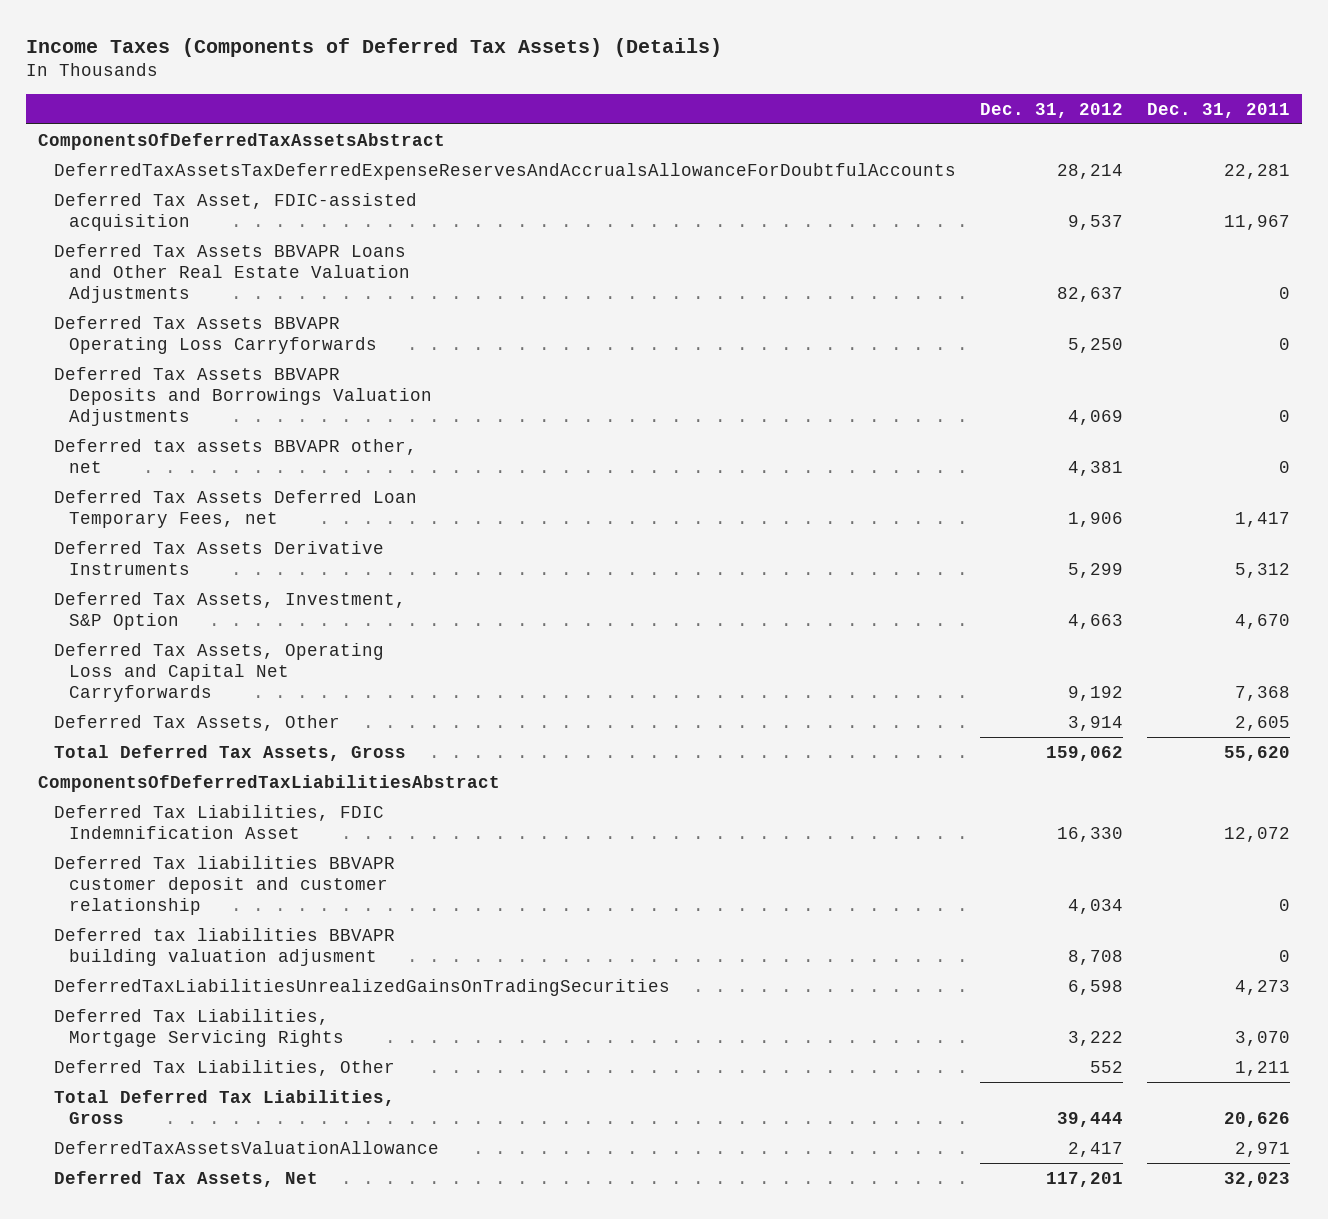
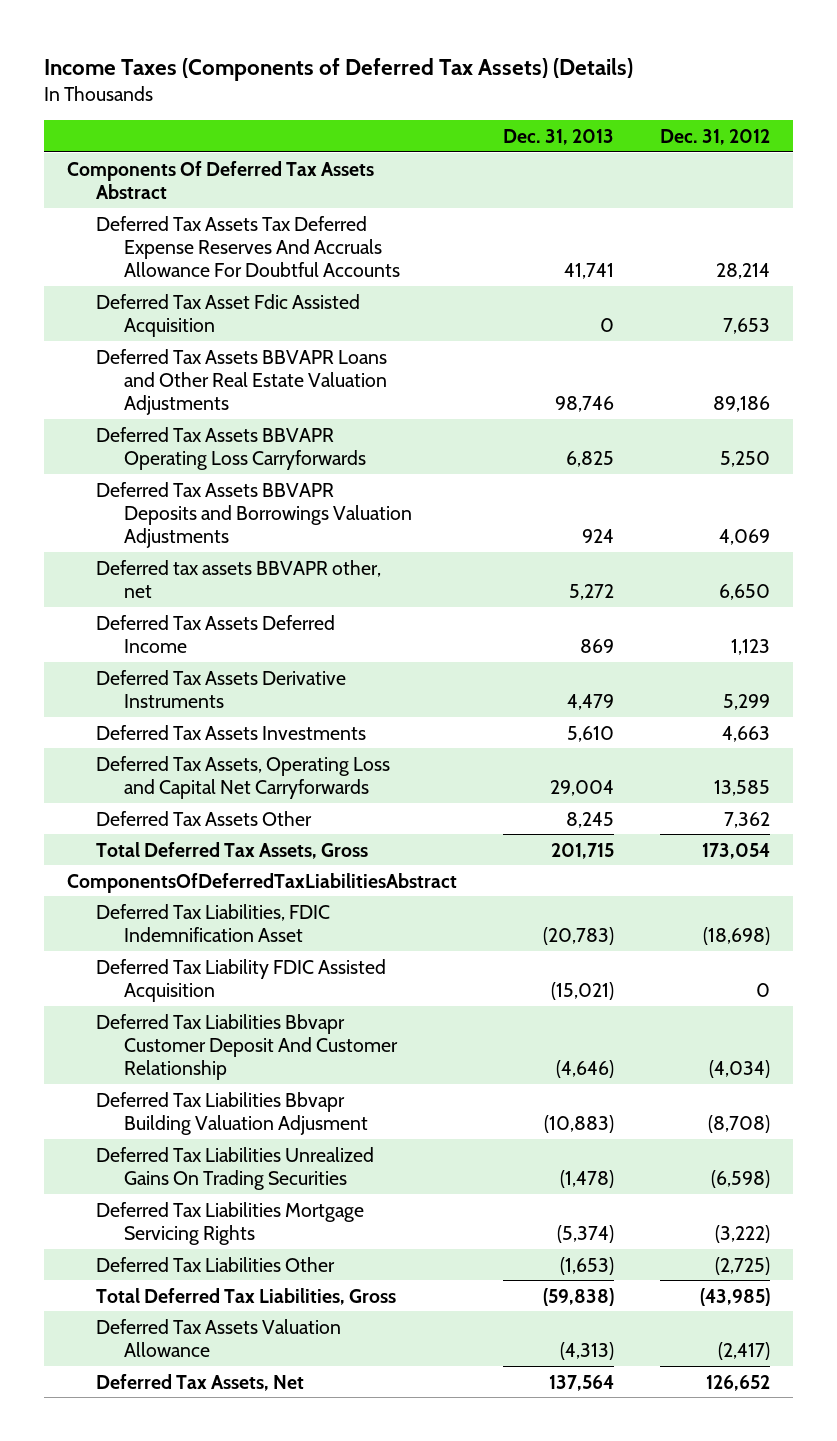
[1147,102,1291,118] Dec. 31, 2011 -> none
none -> [503,128,615,145] Dec. 31, 2013
[37,132,445,150] ComponentsOfDeferredTaxAssetsAbstract -> [67,160,375,200] Components Of Deferred Tax Assets Abstract
[53,162,956,180] DeferredTaxAssetsTaxDeferredExpenseReservesAndAccrualsAllowanceForDoubtfulAccounts -> [95,215,401,278] Deferred Tax Assets Tax Deferred Expense Reserves And Accruals Allowance For Doubtful Accounts
[53,192,417,231] Deferred Tax Asset, FDIC-assisted acquisition -> [95,293,360,338] Deferred Tax Asset Fdic Assisted Acquisition
[1067,214,1123,230] 9,537 -> [723,318,771,335] 7,653
[1056,287,1123,303] 82,637 -> [713,396,771,413] 89,186
[1067,460,1123,476] 4,381 -> [719,584,771,601] 6,650
[53,489,417,528] Deferred Tax Assets Deferred Loan Temporary Fees, net -> [95,614,335,654] Deferred Tax Assets Deferred Income
[1067,511,1123,527] 1,906 -> [731,639,771,656] 1,123
[53,591,406,630] Deferred Tax Assets, Investment, S&P Option -> [95,724,366,740] Deferred Tax Assets Investments
[1067,686,1123,702] 9,192 -> [714,780,771,797] 13,585
[53,714,340,731] Deferred Tax Assets, Other -> [95,810,312,826] Deferred Tax Assets Other
[1067,715,1123,731] 3,914 -> [724,811,771,828] 7,362
[1045,745,1123,761] 159,062 -> [702,842,771,859] 173,054
[53,978,670,996] DeferredTaxLiabilitiesUnrealizedGainsOnTradingSecurities -> none
[53,1140,439,1154] DeferredTaxAssetsValuationAllowance -> none
[1056,826,1123,842] 16,330 -> [703,927,771,946] (18,698)
none -> [95,958,386,1003] Deferred Tax Liability FDIC Assisted Acquisition
[53,855,395,916] Deferred Tax liabilities BBVAPR customer deposit and customer relationship -> [95,1013,399,1081] Deferred Tax Liabilities Bbvapr Customer Deposit And Customer Relationship
[1067,899,1123,915] 4,034 -> [709,1060,771,1079] (4,034)
[53,927,395,966] Deferred tax liabilities BBVAPR building valuation adjusment -> [95,1091,369,1136] Deferred Tax Liabilities Bbvapr Building Valuation Adjusment
[1067,949,1123,965] 8,708 -> [708,1115,771,1134] (8,708)
none -> [95,1146,374,1191] Deferred Tax Liabilities Unrealized Gains On Trading Securities
[53,1008,345,1047] Deferred Tax Liabilities, Mortgage Servicing Rights -> [95,1201,364,1246] Deferred Tax Liabilities Mortgage Servicing Rights
[1067,1030,1123,1046] 3,222 -> [715,1225,771,1244] (3,222)
[53,1059,395,1076] Deferred Tax Liabilities, Other -> [95,1256,335,1272] Deferred Tax Liabilities Other
[1089,1060,1123,1073] 552 -> [715,1256,771,1275] (2,725)
[1056,1111,1123,1127] 39,444 -> [700,1287,771,1306] (43,985)
none -> [95,1318,341,1358] Deferred Tax Assets Valuation Allowance
[1045,1171,1123,1187] 117,201 -> [706,1374,771,1391] 126,652

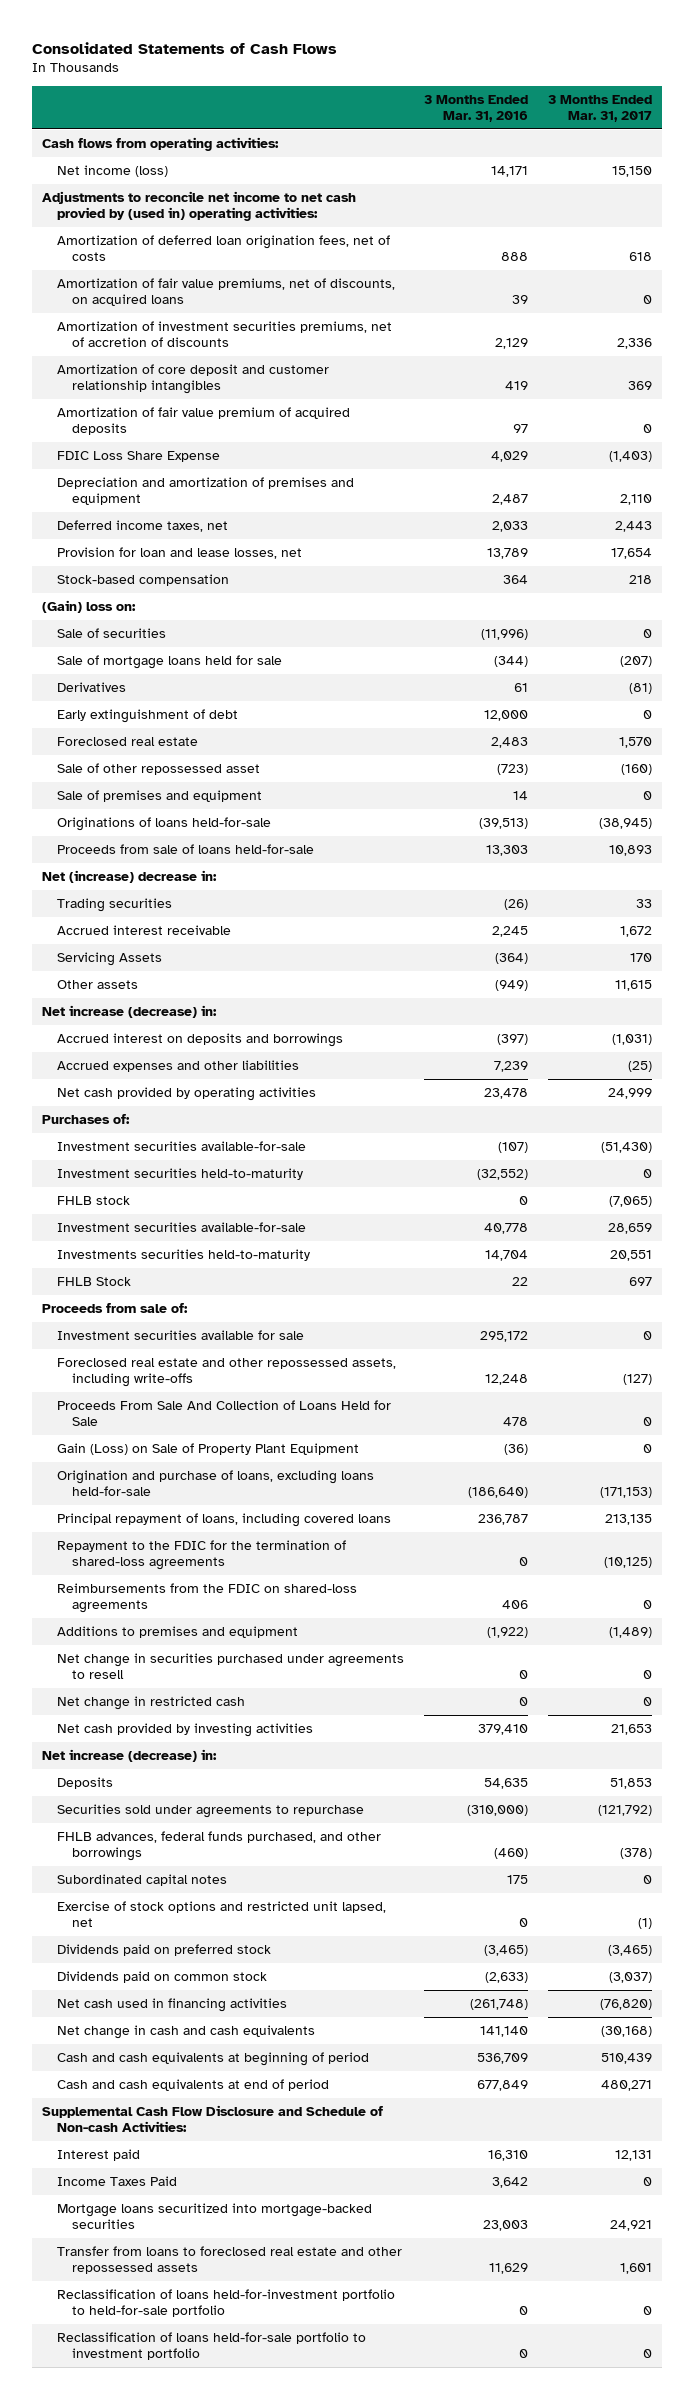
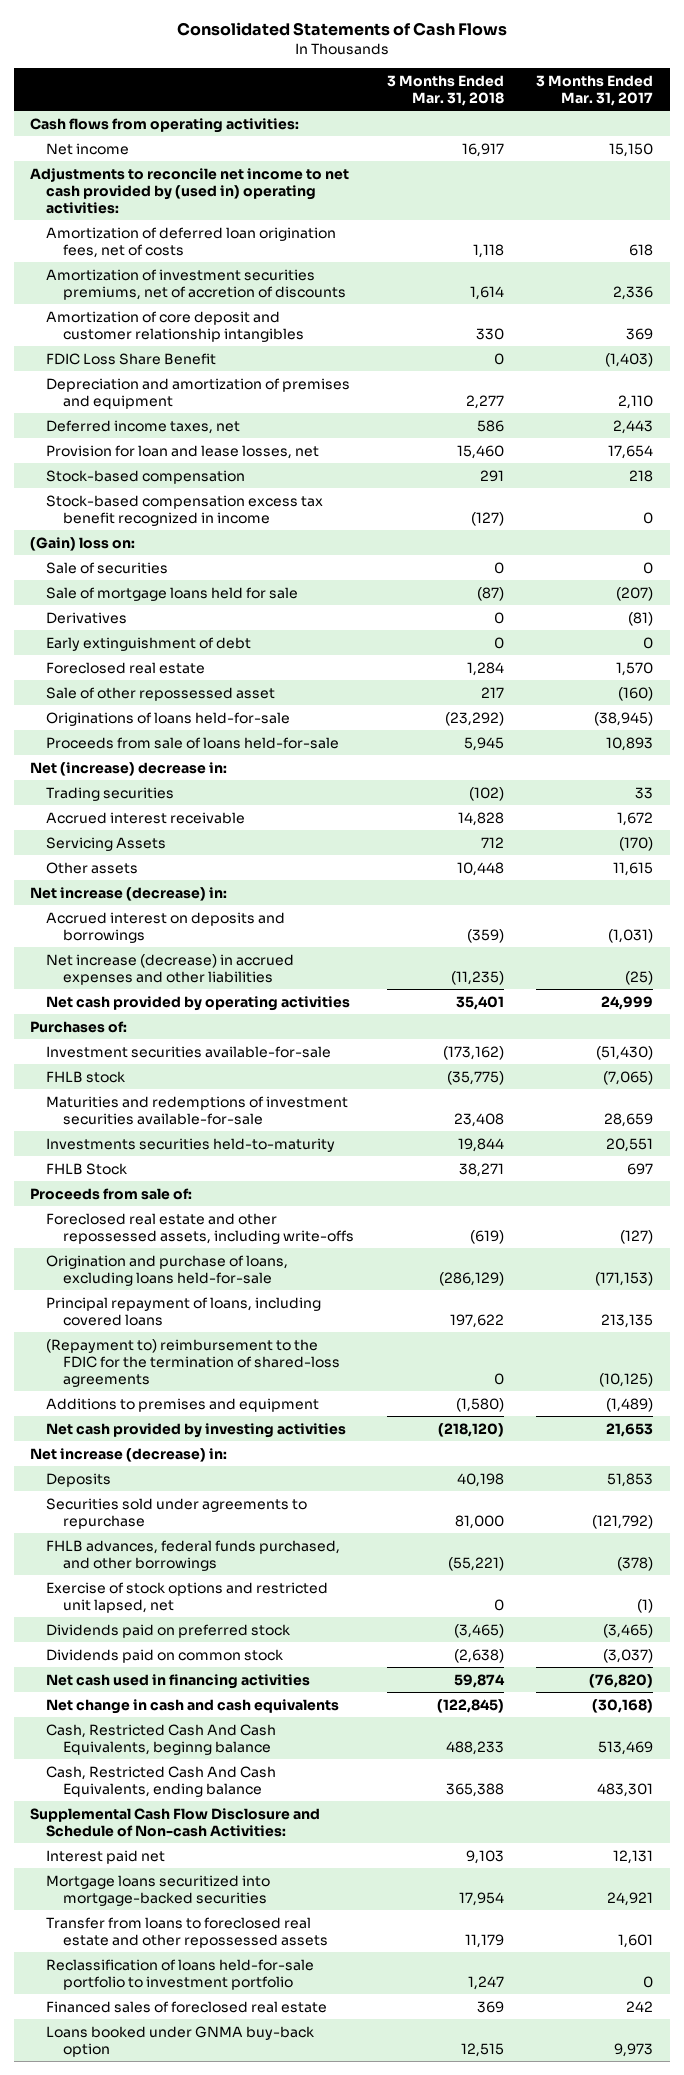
[424,95,529,123] 3 Months Ended Mar. 31, 2016 -> none
none -> [386,75,504,106] 3 Months Ended Mar. 31, 2018
[57,165,169,178] Net income (loss) -> [46,142,130,155] Net income
[42,191,357,221] Adjustments to reconcile net income to net cash provied by (used in) operating activities: -> [30,167,350,214] Adjustments to reconcile net income to net cash provided by (used in) operating activities:
[57,278,396,306] Amortization of fair value premiums, net of discounts, on acquired loans -> none
[57,407,351,435] Amortization of fair value premium of acquired deposits -> none
[57,451,221,463] FDIC Loss Share Expense -> [46,352,217,365] FDIC Loss Share Benefit
none -> [46,494,324,526] Stock-based compensation excess tax benefit recognized in income
[57,790,263,803] Sale of premises and equipment -> none
[630,953,653,963] 170 -> [619,836,654,851] (170)
[57,1060,300,1073] Accrued expenses and other liabilities -> [46,953,295,985] Net increase (decrease) in accrued expenses and other liabilities
[57,1168,304,1181] Investment securities held-to-maturity -> none
[57,1222,307,1233] Investment securities available-for-sale -> [46,1095,349,1125] Maturities and redemptions of investment securities available-for-sale
[57,1330,305,1341] Investment securities available for sale -> none
[57,1400,392,1426] Proceeds From Sale And Collection of Loans Held for Sale -> none
[57,1443,360,1456] Gain (Loss) on Sale of Property Plant Equipment -> none
[57,1583,358,1613] Reimbursements from the FDIC on shared-loss agreements -> none
[57,1540,347,1570] Repayment to the FDIC for the termination of shared-loss agreements -> [46,1338,340,1387] (Repayment to) reimbursement to the FDIC for the termination of shared-loss agreements
[57,1653,405,1679] Net change in securities purchased under agreements to resell -> none
[57,1696,246,1711] Net change in restricted cash -> none
[57,1874,228,1887] Subordinated capital notes -> none
[57,2052,370,2067] Cash and cash equivalents at beginning of period -> none
[57,2079,330,2092] Cash and cash equivalents at end of period -> none
none -> [46,1723,277,1755] Cash, Restricted Cash And Cash Equivalents, beginng balance
none -> [46,1765,277,1797] Cash, Restricted Cash And Cash Equivalents, ending balance
[57,2176,178,2187] Income Taxes Paid -> none
[57,2149,141,2162] Interest paid -> [46,1849,166,1864] Interest paid net
[57,2289,396,2317] Reclassification of loans held-for-investment portfolio to held-for-sale portfolio -> none
none -> [46,2000,328,2013] Financed sales of foreclosed real estate
none -> [46,2025,315,2057] Loans booked under GNMA buy-back option

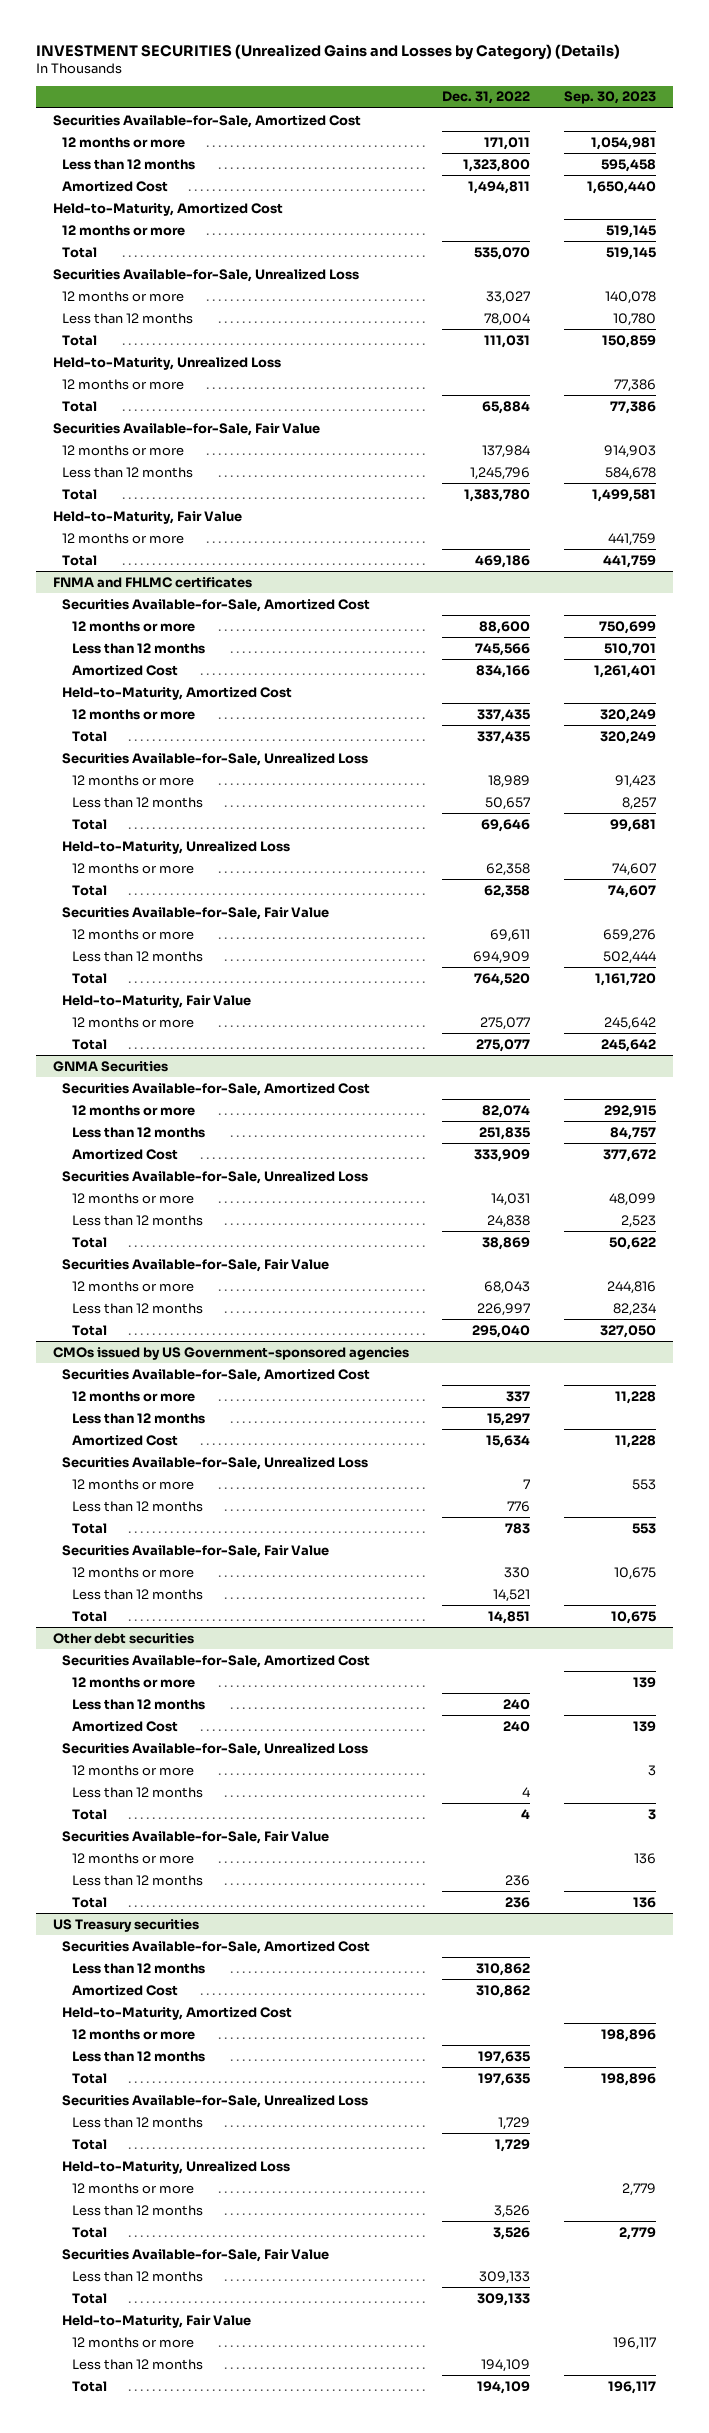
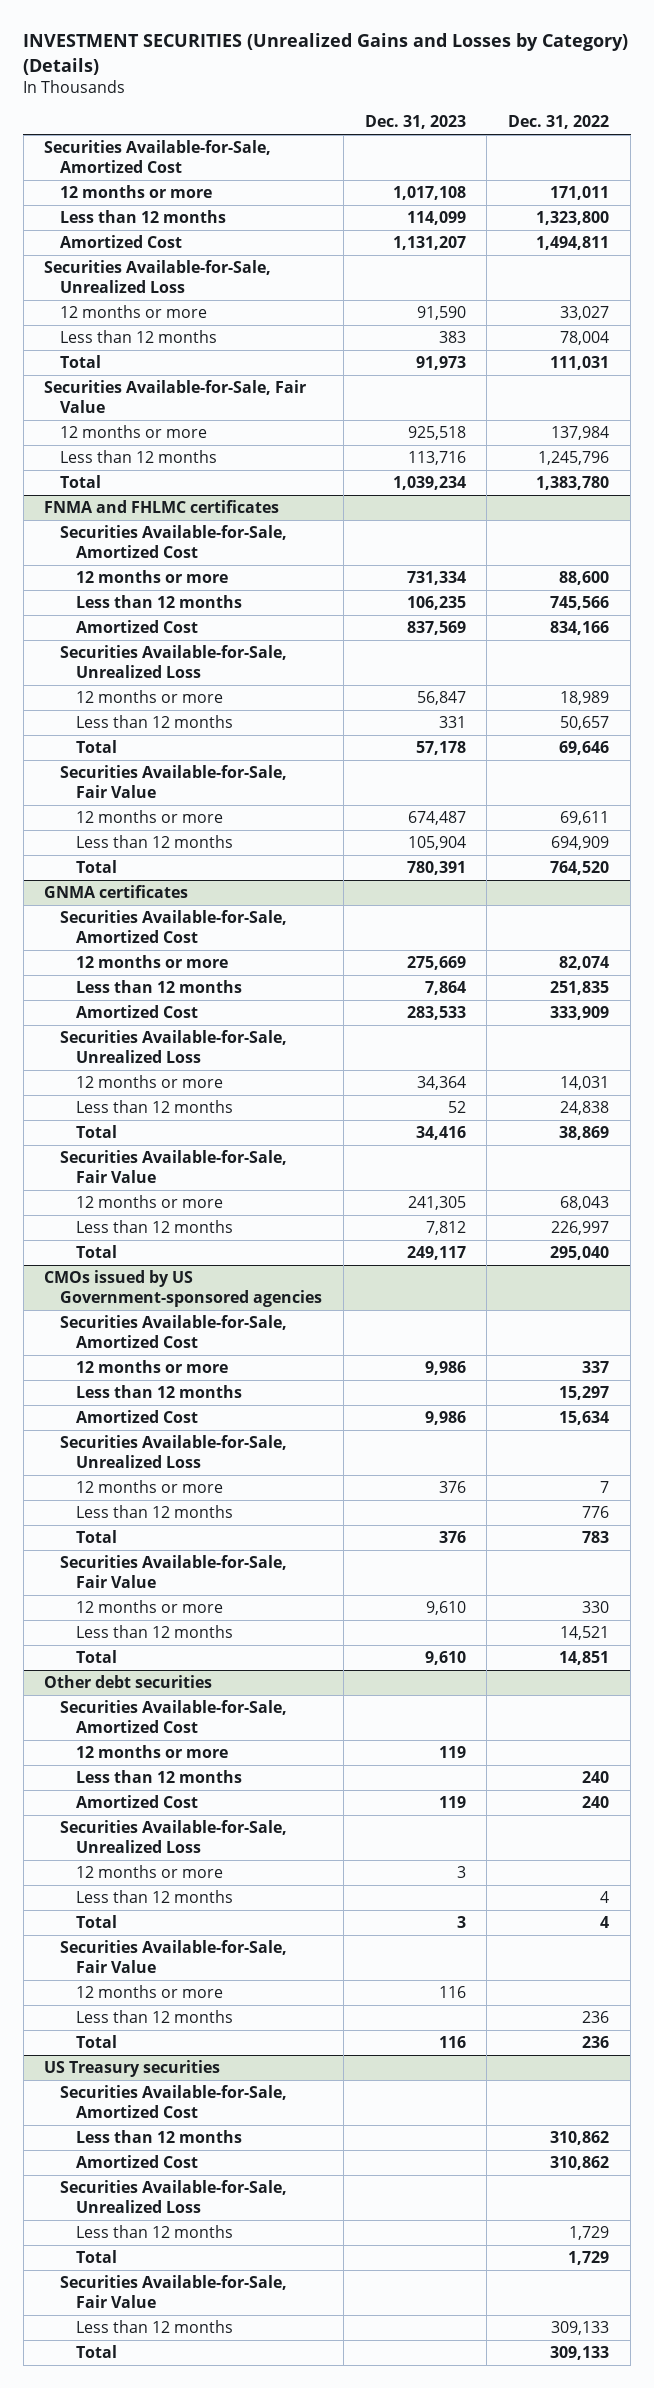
[564,91,657,105] Sep. 30, 2023 -> none
none -> [364,115,466,130] Dec. 31, 2023
[52,202,283,216] Held-to-Maturity, Amortized Cost -> none
[62,224,186,236] 12 months or more -> none
[62,246,98,258] Total -> none
[52,356,281,370] Held-to-Maturity, Unrealized Loss -> none
[62,378,185,390] 12 months or more -> none
[62,400,98,412] Total -> none
[52,510,242,524] Held-to-Maturity, Fair Value -> none
[62,532,185,544] 12 months or more -> none
[62,554,98,566] Total -> none
[62,686,293,700] Held-to-Maturity, Amortized Cost -> none
[72,708,196,720] 12 months or more -> none
[72,730,108,742] Total -> none
[62,840,291,854] Held-to-Maturity, Unrealized Loss -> none
[72,862,195,874] 12 months or more -> none
[72,884,108,896] Total -> none
[62,994,252,1008] Held-to-Maturity, Fair Value -> none
[72,1016,195,1028] 12 months or more -> none
[72,1038,108,1050] Total -> none
[52,1060,168,1072] GNMA Securities -> [44,885,189,899] GNMA certificates
[62,2006,293,2020] Held-to-Maturity, Amortized Cost -> none
[72,2028,196,2040] 12 months or more -> none
[72,2050,206,2062] Less than 12 months -> none
[72,2072,108,2084] Total -> none
[62,2160,291,2174] Held-to-Maturity, Unrealized Loss -> none
[72,2182,195,2194] 12 months or more -> none
[72,2204,204,2216] Less than 12 months -> none
[72,2226,108,2238] Total -> none
[62,2314,252,2328] Held-to-Maturity, Fair Value -> none
[72,2336,195,2348] 12 months or more -> none
[72,2358,204,2370] Less than 12 months -> none
[72,2380,108,2392] Total -> none

